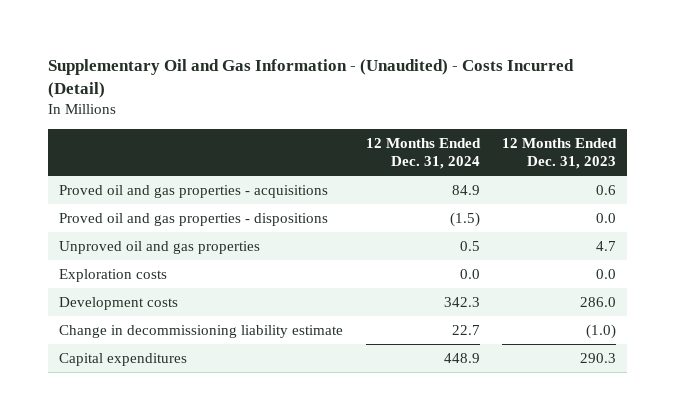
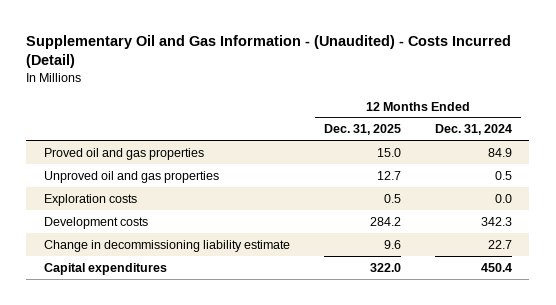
[502,138,618,169] 12 Months Ended Dec. 31, 2023 -> none
none -> [323,124,401,136] Dec. 31, 2025
[58,212,328,226] Proved oil and gas properties - dispositions -> none
[58,184,328,198] Proved oil and gas properties - acquisitions -> [43,147,204,160] Proved oil and gas properties
[443,352,480,363] 448.9 -> [481,262,513,272] 450.4

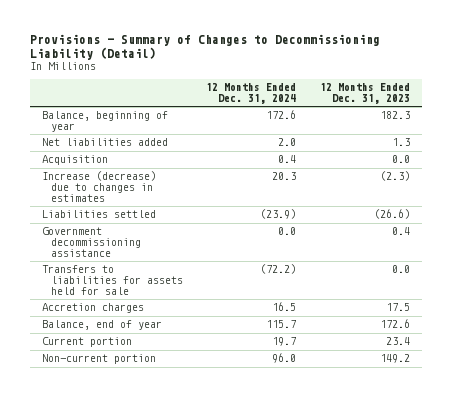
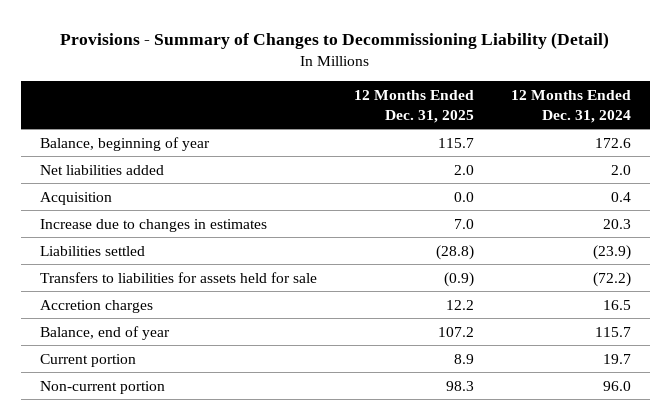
[320,83,411,104] 12 Months Ended Dec. 31, 2023 -> none
none -> [353,90,474,123] 12 Months Ended Dec. 31, 2025
[42,171,157,202] Increase (decrease) due to changes in estimates -> [39,218,267,232] Increase due to changes in estimates
[42,227,141,257] Government decommissioning assistance -> none

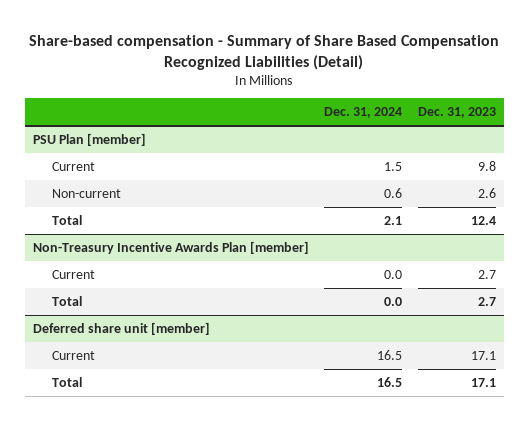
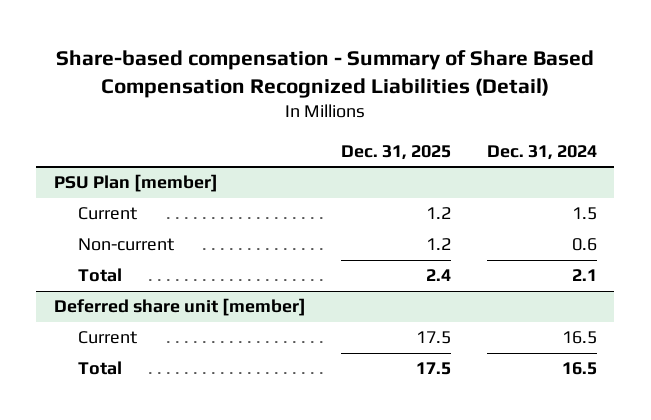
[418,107,497,119] Dec. 31, 2023 -> none
none -> [341,144,452,160] Dec. 31, 2025
[32,240,309,254] Non-Treasury Incentive Awards Plan [member] -> none
[52,269,96,279] Current -> none
[52,295,83,306] Total -> none

